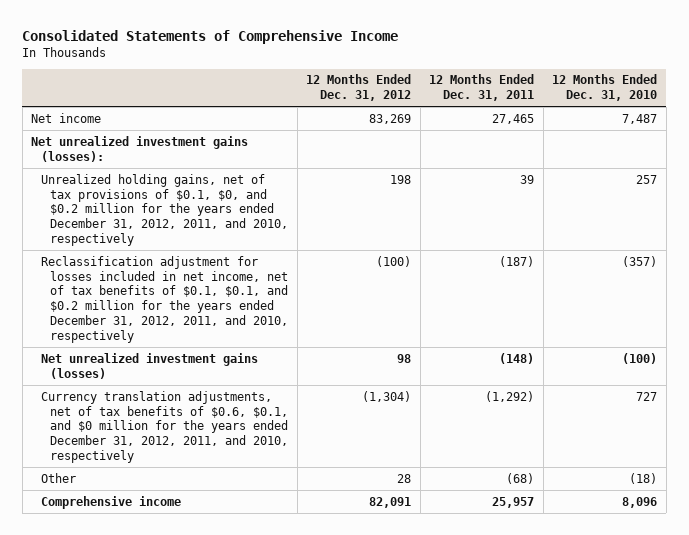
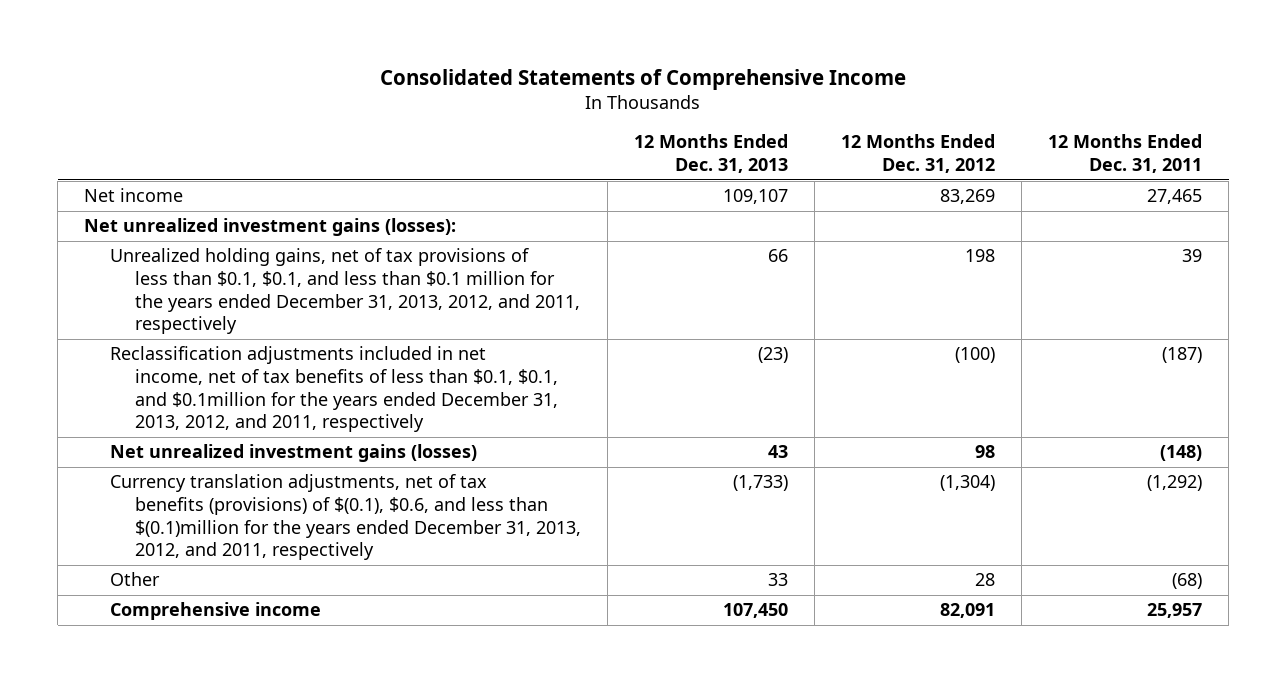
[552,74,658,102] 12 Months Ended Dec. 31, 2010 -> none
none -> [634,134,789,174] 12 Months Ended Dec. 31, 2013
[40,173,288,247] Unrealized holding gains, net of tax provisions of $0.1, $0, and $0.2 million for the years ended December 31, 2012, 2011, and 2010, respectively -> [109,248,581,335] Unrealized holding gains, net of tax provisions of less than $0.1, $0.1, and less than $0.1 million for the years ended December 31, 2013, 2012, and 2011, respectively
[40,255,288,344] Reclassification adjustment for losses included in net income, net of tax benefits of $0.1, $0.1, and $0.2 million for the years ended December 31, 2012, 2011, and 2010, respectively -> [109,346,559,433] Reclassification adjustments included in net income, net of tax benefits of less than $0.1, $0.1, and $0.1million for the years ended December 31, 2013, 2012, and 2011, respectively
[40,390,288,464] Currency translation adjustments, net of tax benefits of $0.6, $0.1, and $0 million for the years ended December 31, 2012, 2011, and 2010, respectively -> [109,474,582,561] Currency translation adjustments, net of tax benefits (provisions) of $(0.1), $0.6, and less than $(0.1)million for the years ended December 31, 2013, 2012, and 2011, respectively

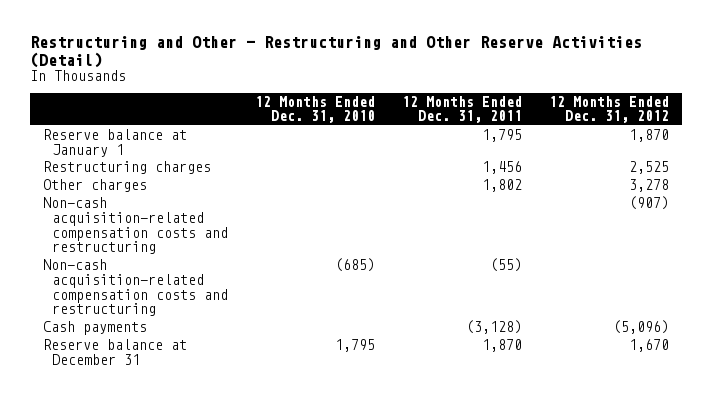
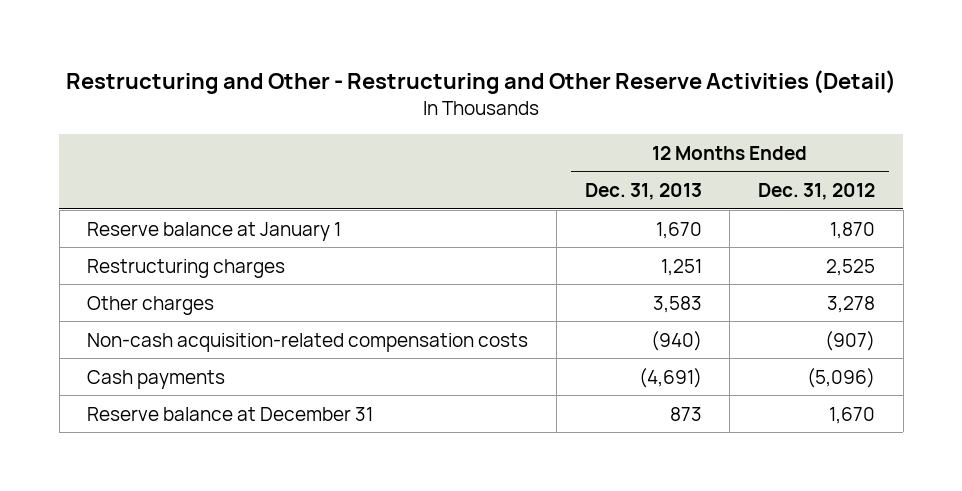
[254,95,375,124] 12 Months Ended Dec. 31, 2010 -> none
[401,95,522,124] 12 Months Ended Dec. 31, 2011 -> none
none -> [584,183,702,201] Dec. 31, 2013
[43,259,228,317] Non-cash acquisition-related compensation costs and restructuring -> none
[43,197,228,255] Non-cash acquisition-related compensation costs and restructuring -> [87,332,529,352] Non-cash acquisition-related compensation costs

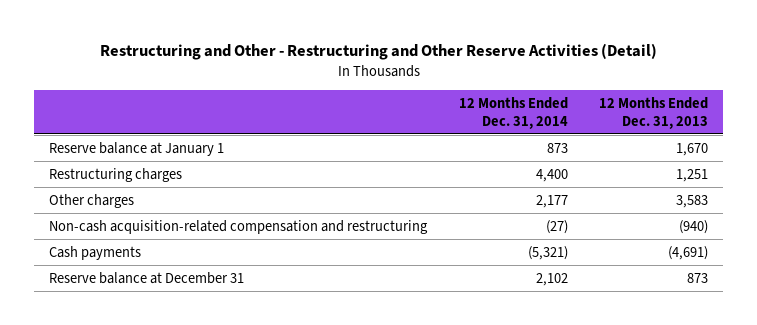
[758,183,876,201] Dec. 31, 2012 -> none
none -> [458,97,568,129] 12 Months Ended Dec. 31, 2014
[87,332,529,352] Non-cash acquisition-related compensation costs -> [49,219,429,234] Non-cash acquisition-related compensation and restructuring

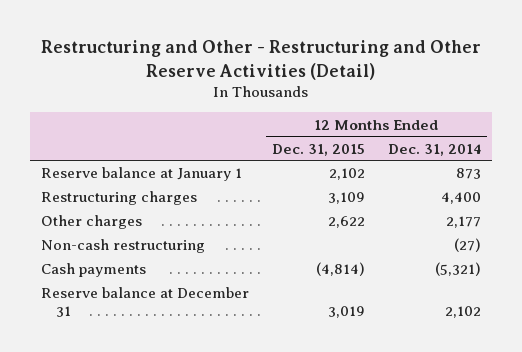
[598,97,708,129] 12 Months Ended Dec. 31, 2013 -> none
none -> [272,143,366,156] Dec. 31, 2015
[49,219,429,234] Non-cash acquisition-related compensation and restructuring -> none
none -> [41,239,206,254] Non-cash restructuring

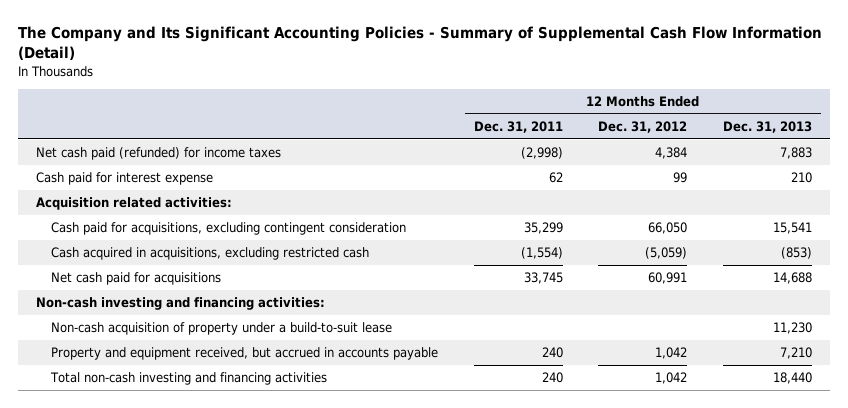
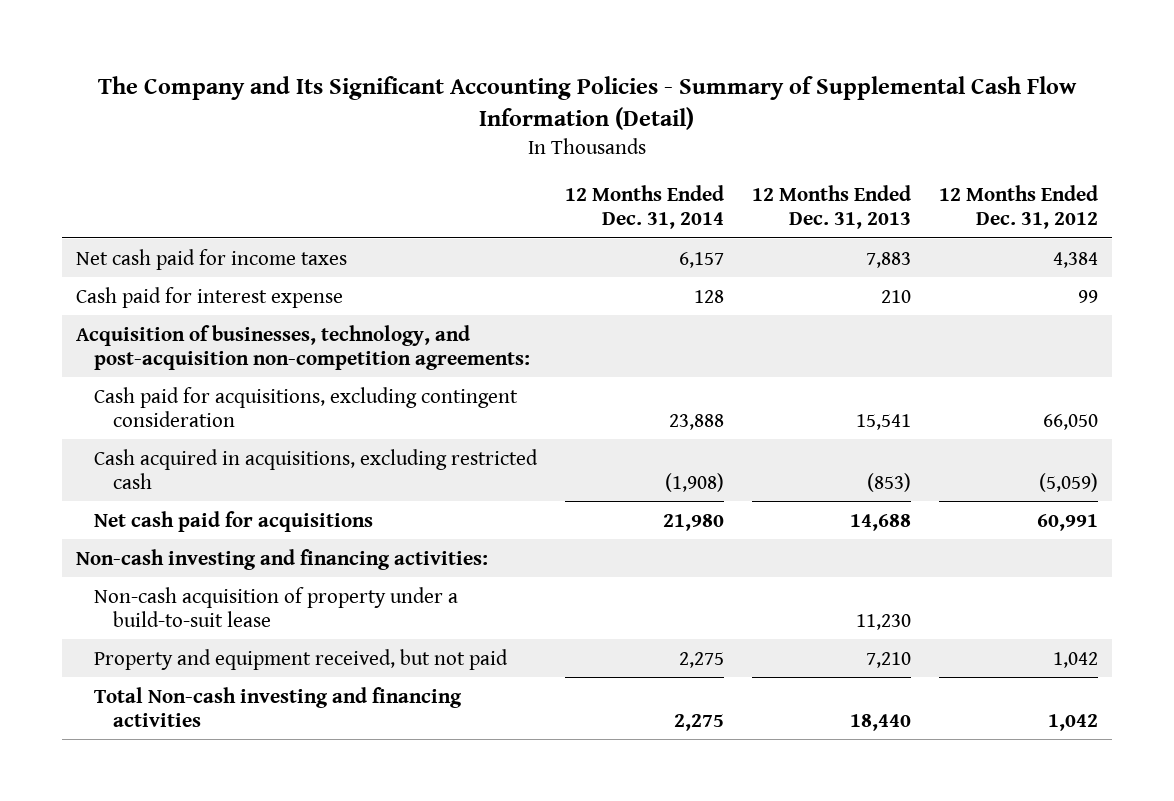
[473,120,563,133] Dec. 31, 2011 -> none
none -> [565,184,725,229] 12 Months Ended Dec. 31, 2014
[35,147,281,161] Net cash paid (refunded) for income taxes -> [75,248,347,270] Net cash paid for income taxes
[35,197,232,211] Acquisition related activities: -> [75,324,531,370] Acquisition of businesses, technology, and post-acquisition non-competition agreements:
[50,347,438,361] Property and equipment received, but accrued in accounts payable -> [94,648,509,670] Property and equipment received, but not paid
[49,372,327,386] Total non-cash investing and financing activities -> [94,686,463,727] Total Non-cash investing and financing activities

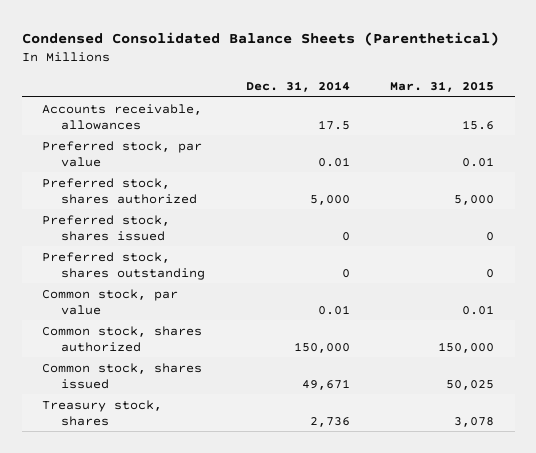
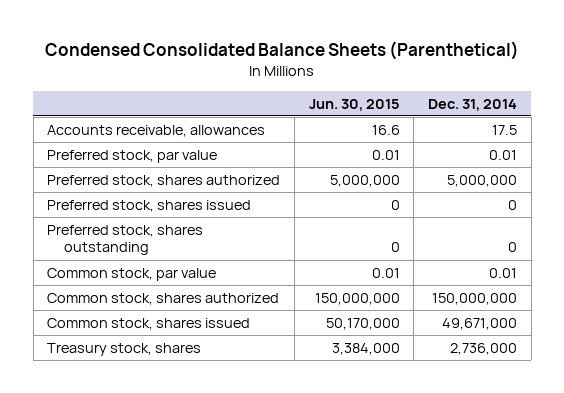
[390,80,495,92] Mar. 31, 2015 -> none
none -> [308,98,400,111] Jun. 30, 2015
[309,194,350,205] 5,000 -> [446,174,517,187] 5,000,000
[293,341,350,353] 150,000 -> [431,292,517,305] 150,000,000
[301,378,350,390] 49,671 -> [441,317,517,330] 49,671,000
[309,416,350,427] 2,736 -> [449,342,517,355] 2,736,000

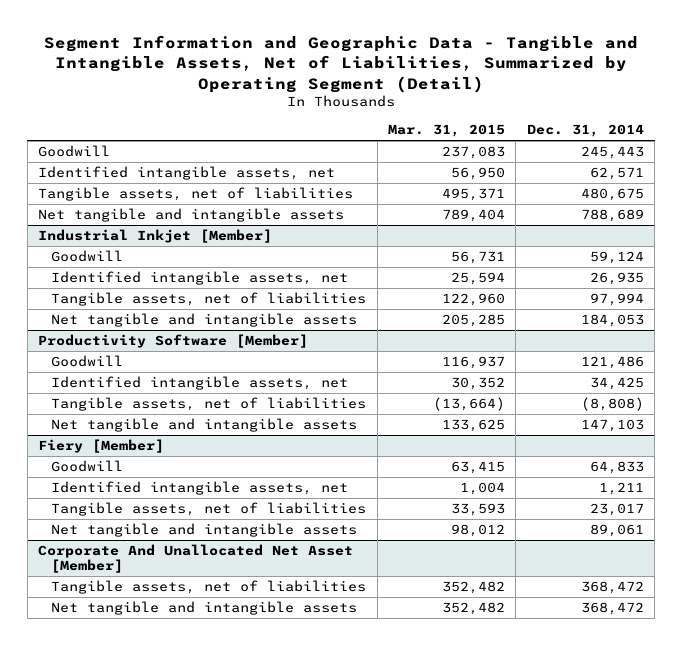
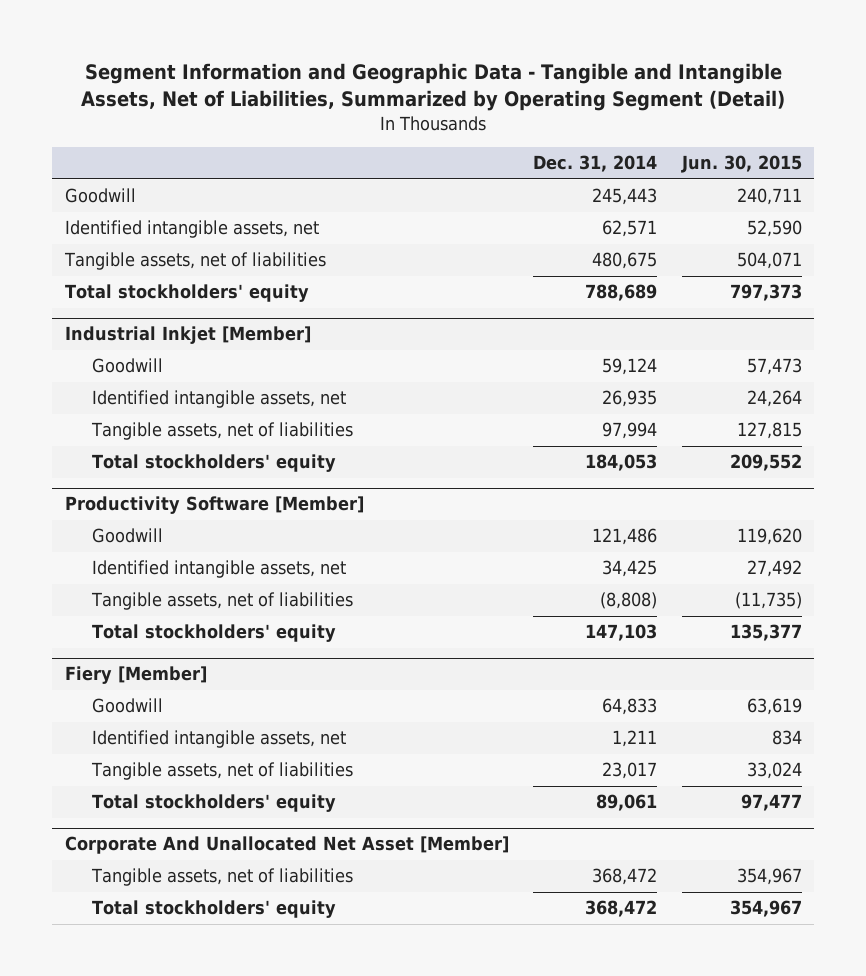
[388,124,506,138] Mar. 31, 2015 -> none
none -> [680,155,802,174] Jun. 30, 2015
[38,207,345,222] Net tangible and intangible assets -> [64,284,309,303] Total stockholders' equity
[51,312,358,327] Net tangible and intangible assets -> [92,454,337,473] Total stockholders' equity
[51,417,358,432] Net tangible and intangible assets -> [92,624,337,643] Total stockholders' equity
[51,522,358,537] Net tangible and intangible assets -> [92,794,337,813] Total stockholders' equity
[51,600,358,615] Net tangible and intangible assets -> [92,900,337,919] Total stockholders' equity

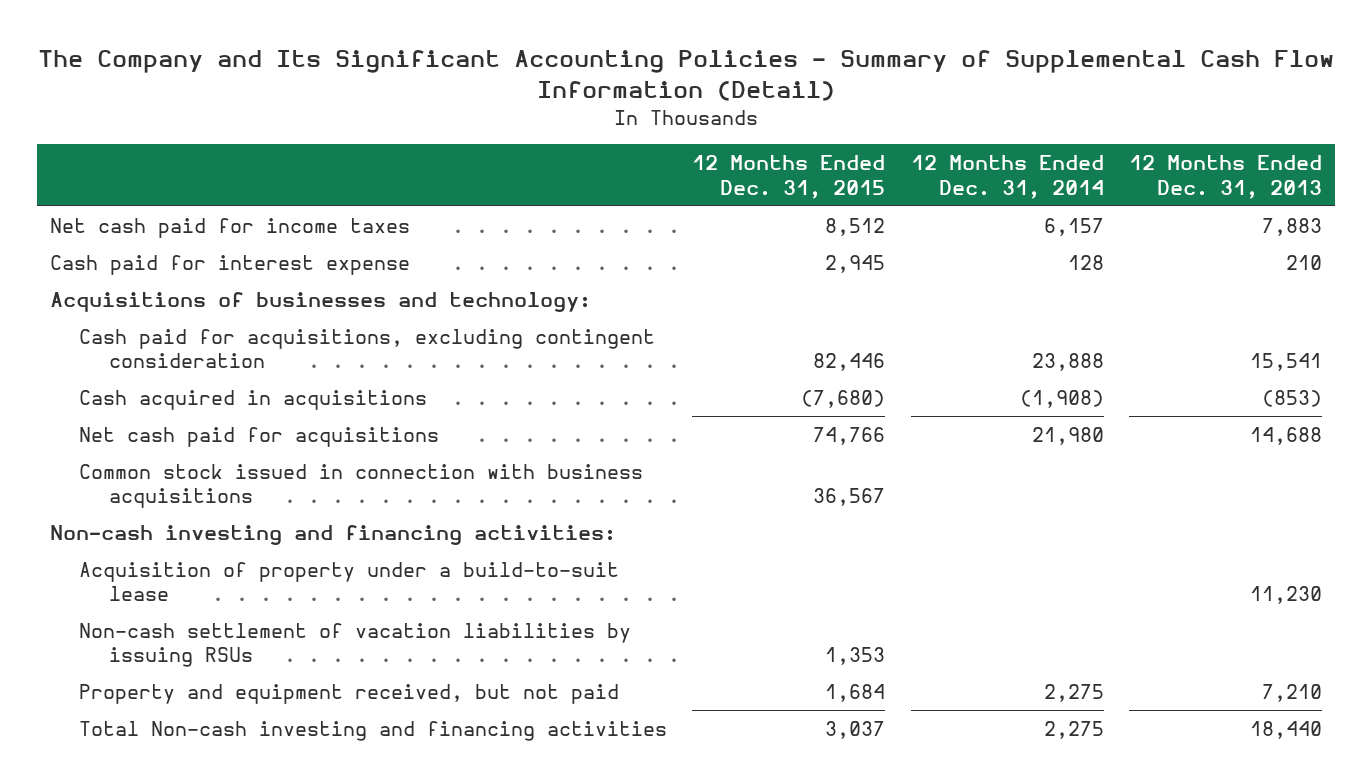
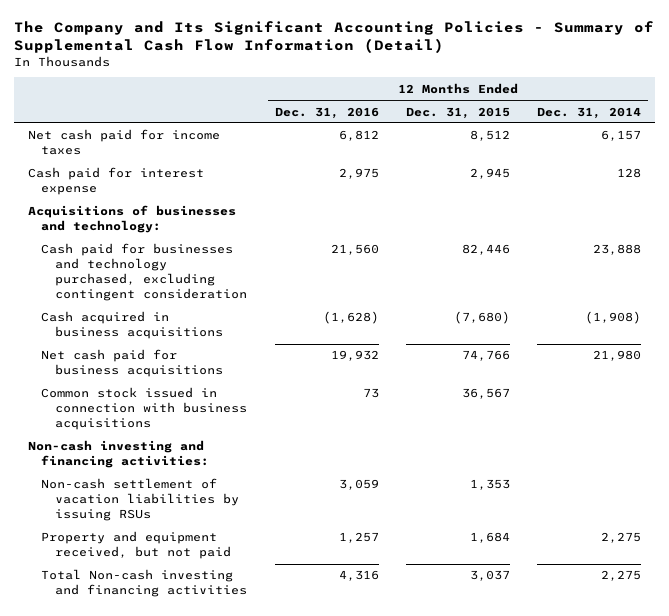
[1128,155,1322,199] 12 Months Ended Dec. 31, 2013 -> none
none -> [274,106,379,119] Dec. 31, 2016
[79,329,656,369] Cash paid for acquisitions, excluding contingent consideration -> [41,243,248,302] Cash paid for businesses and technology purchased, excluding contingent consideration
[79,390,428,411] Cash acquired in acquisitions -> [41,311,224,340] Cash acquired in business acquisitions
[79,427,440,448] Net cash paid for acquisitions -> [41,349,224,378] Net cash paid for business acquisitions
[79,562,620,602] Acquisition of property under a build-to-suit lease -> none

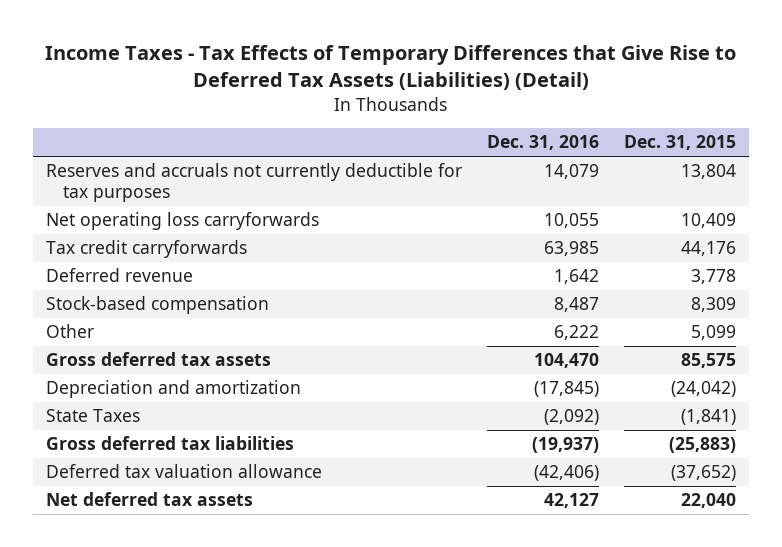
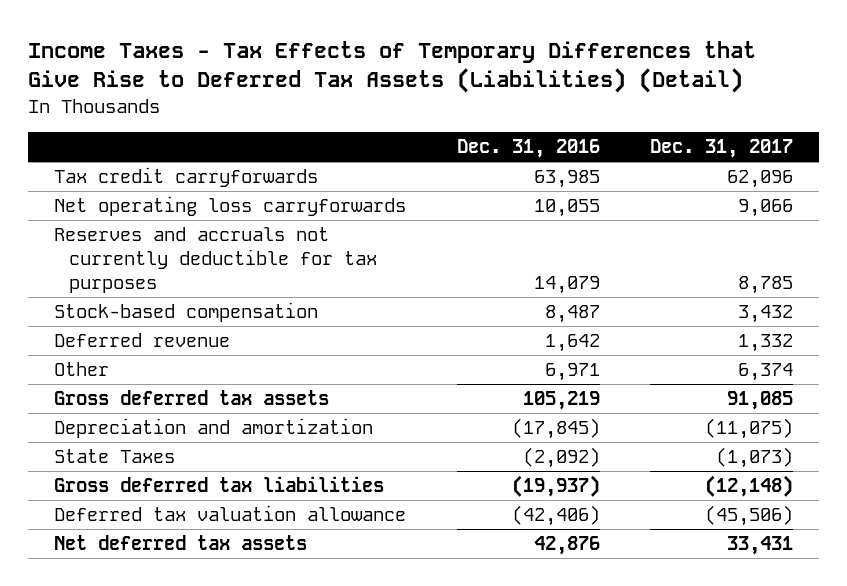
[624,135,737,151] Dec. 31, 2015 -> none
none -> [650,139,794,159] Dec. 31, 2017
[45,212,319,231] Net operating loss carryforwards -> [53,196,406,217] Net operating loss carryforwards
[45,163,462,203] Reserves and accruals not currently deductible for tax purposes -> [53,227,377,293] Reserves and accruals not currently deductible for tax purposes
[45,268,193,283] Deferred revenue -> [53,333,230,348] Deferred revenue
[553,325,599,341] 6,222 -> [544,363,600,382] 6,971
[533,353,599,369] 104,470 -> [522,391,600,411] 105,219
[543,493,599,509] 42,127 -> [533,536,600,556] 42,876

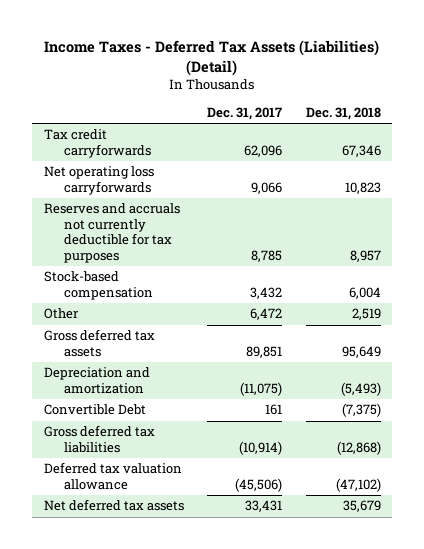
[28,40,757,94] Income Taxes - Tax Effects of Temporary Differences that Give Rise to Deferred Tax Assets (Liabilities) (Detail) -> [44,39,380,76] Income Taxes - Deferred Tax Assets (Liabilities) (Detail)
[456,139,600,159] Dec. 31, 2016 -> none
none -> [305,106,381,120] Dec. 31, 2018
[53,333,230,348] Deferred revenue -> none
[738,363,794,382] 6,374 -> [250,308,283,321] 6,472
[727,391,794,411] 91,085 -> [246,345,283,358] 89,851
[53,449,175,464] State Taxes -> none
none -> [43,404,146,416] Convertible Debt
[705,475,794,498] (12,148) -> [239,440,283,455] (10,914)

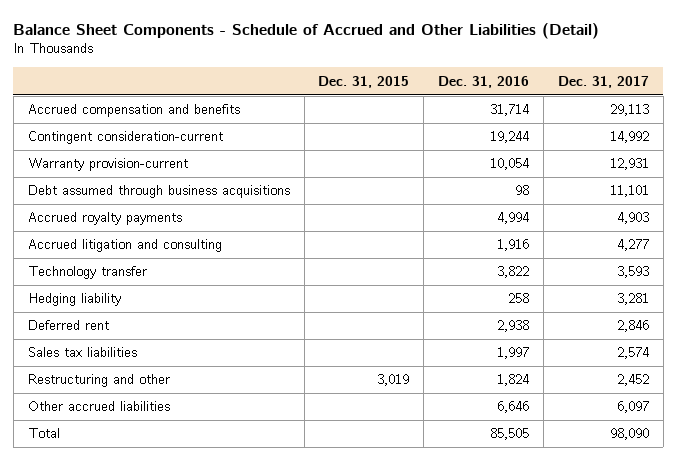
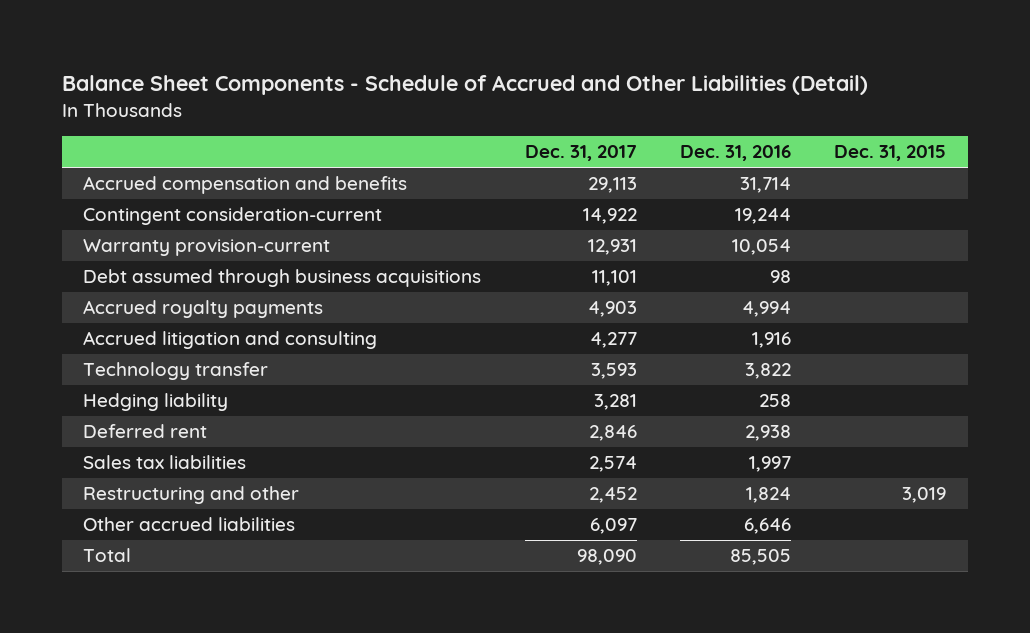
[610,131,650,144] 14,992 -> [582,208,637,225] 14,922

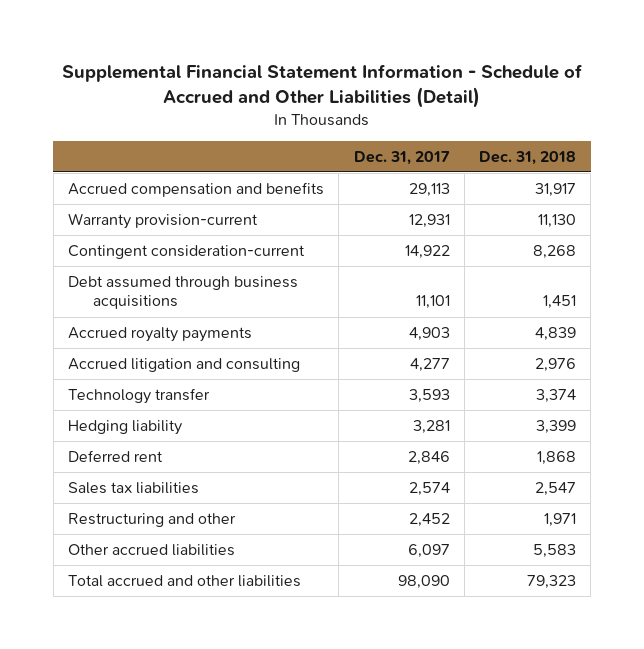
[61,75,868,96] Balance Sheet Components - Schedule of Accrued and Other Liabilities (Detail) -> [62,64,584,109] Supplemental Financial Statement Information - Schedule of Accrued and Other Liabilities (Detail)
[680,145,792,162] Dec. 31, 2016 -> none
[834,145,947,162] Dec. 31, 2015 -> none
none -> [478,150,576,165] Dec. 31, 2018
[83,207,383,226] Contingent consideration-current -> [68,244,306,259] Contingent consideration-current
[83,548,132,563] Total -> [68,574,302,587] Total accrued and other liabilities

